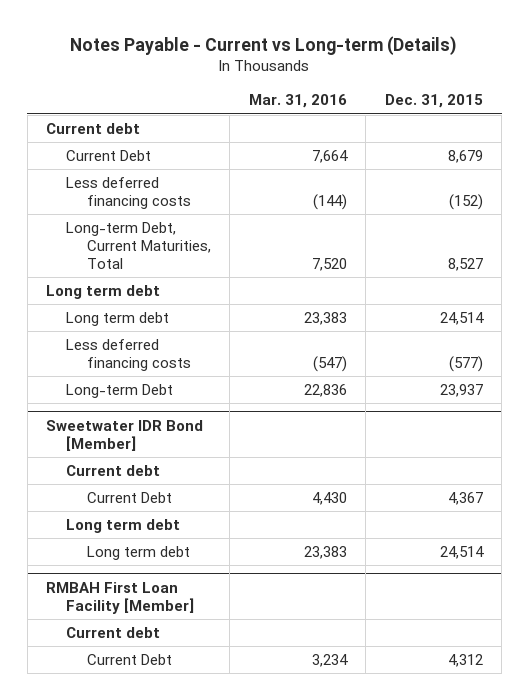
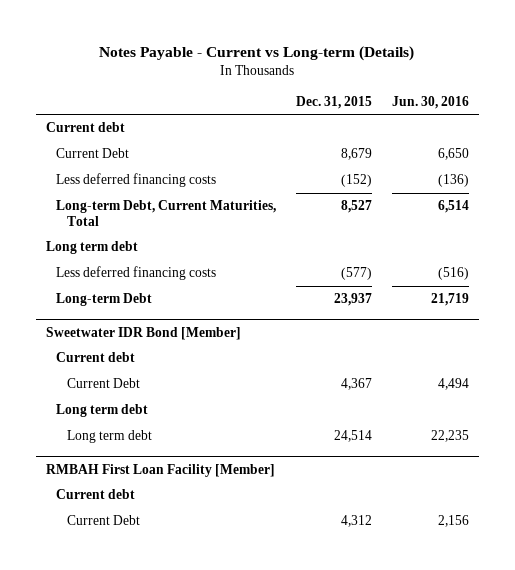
[248,94,347,109] Mar. 31, 2016 -> none
none -> [391,95,469,109] Jun. 30, 2016
[66,312,170,327] Long term debt -> none

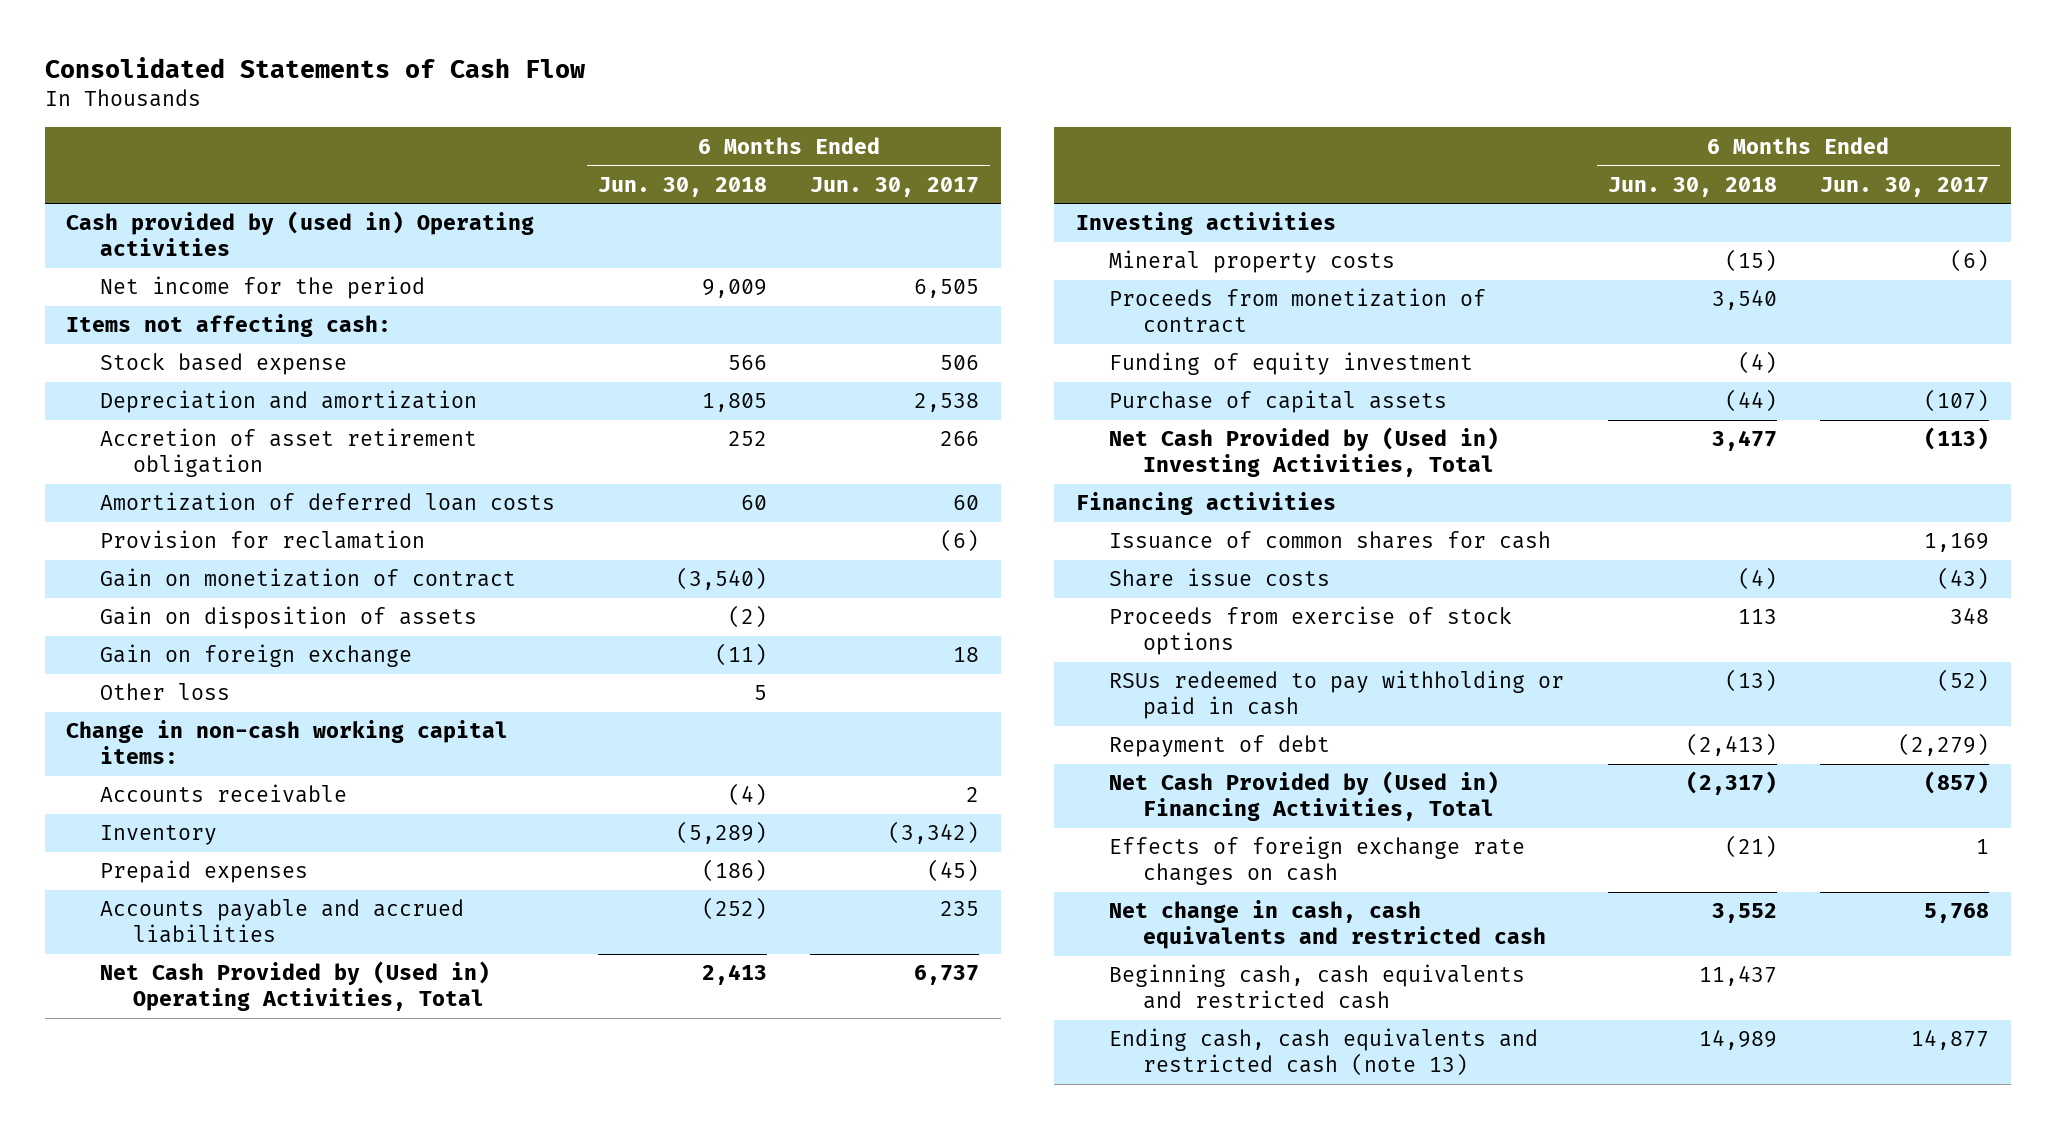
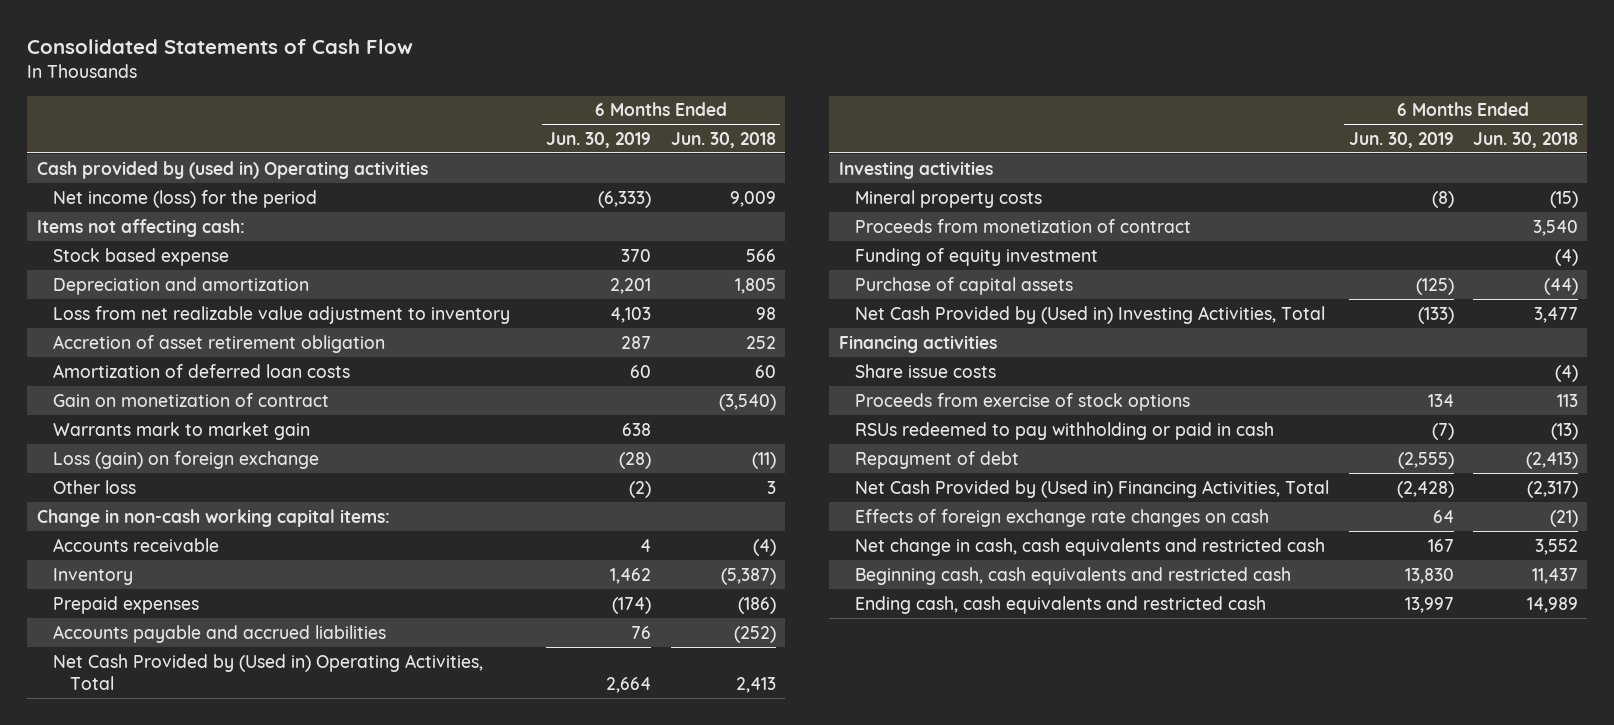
[810,176,980,197] Jun. 30, 2017 -> none
none -> [546,131,652,148] Jun. 30, 2019
[99,276,425,300] Net income for the period -> [53,189,318,208] Net income (loss) for the period
none -> [53,305,511,324] Loss from net realizable value adjustment to inventory
[99,530,425,550] Provision for reclamation -> none
[99,606,477,630] Gain on disposition of assets -> none
none -> [53,421,311,440] Warrants mark to market gain
[99,644,412,668] Gain on foreign exchange -> [53,450,320,469] Loss (gain) on foreign exchange
[754,685,768,701] 5 -> [766,480,776,494] 3
[676,821,768,845] (5,289) -> [720,567,776,585] (5,387)
[1109,531,1552,550] Issuance of common shares for cash -> none
[1109,1028,1539,1077] Ending cash, cash equivalents and restricted cash (note 13) -> [855,595,1267,614] Ending cash, cash equivalents and restricted cash

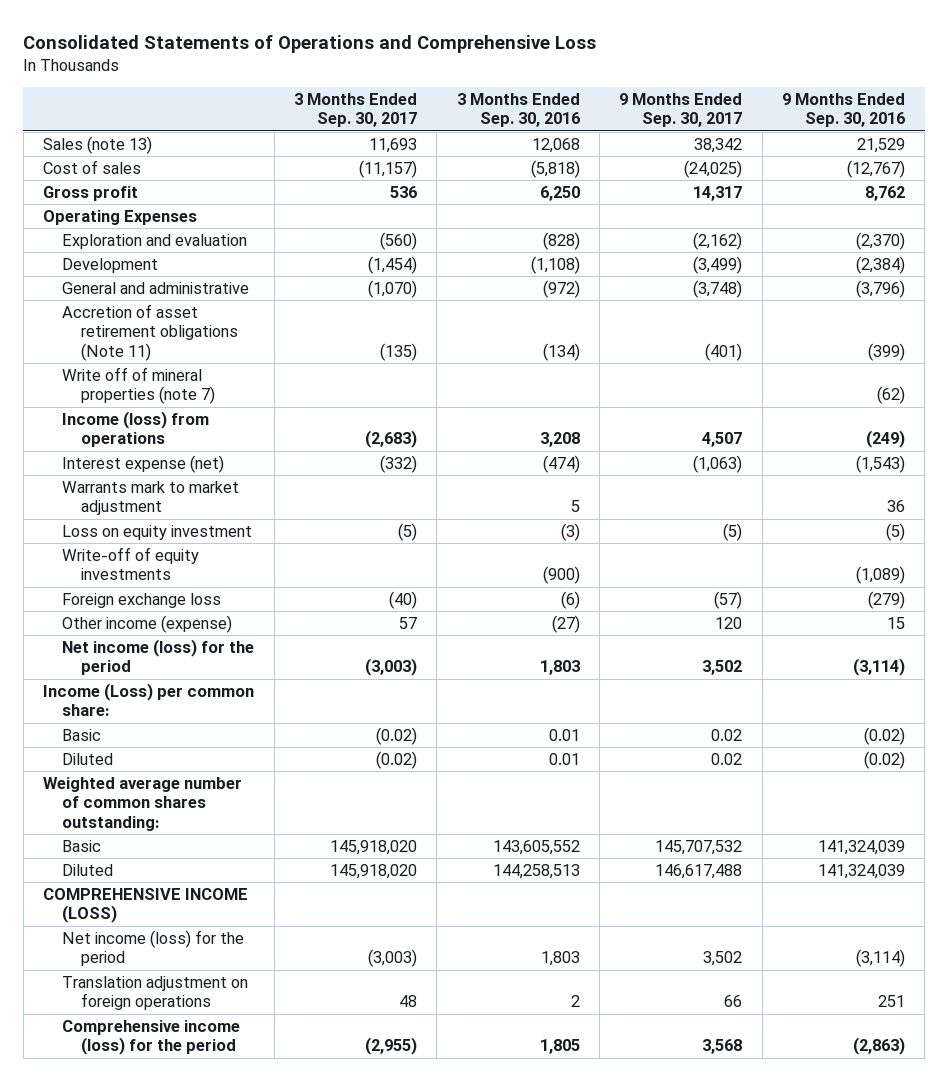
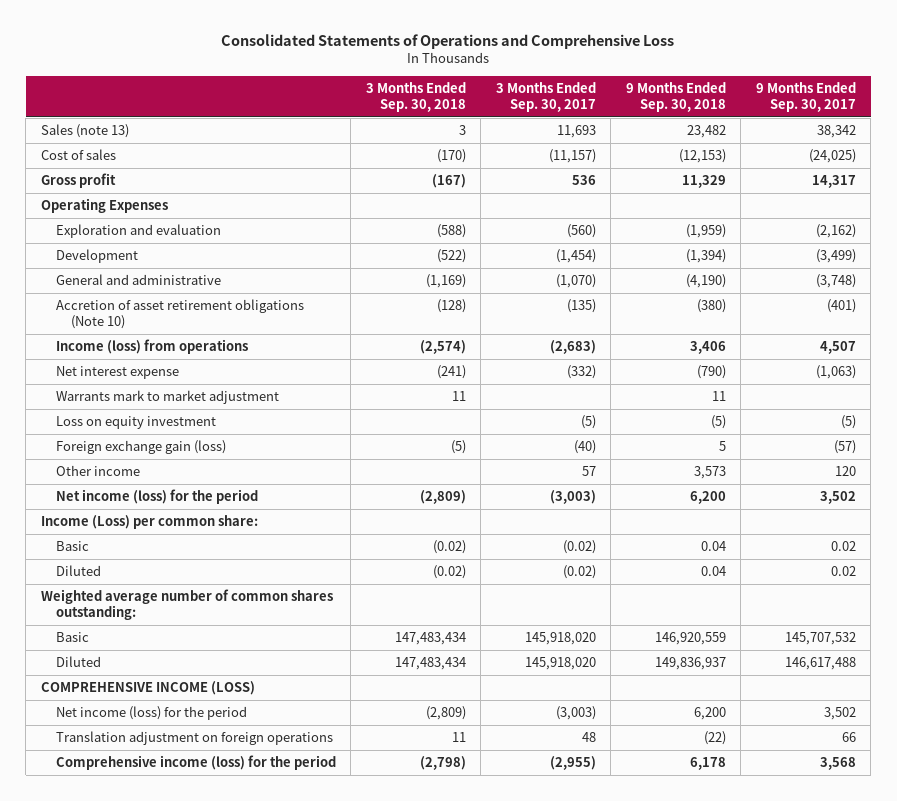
[456,92,580,128] 3 Months Ended Sep. 30, 2016 -> none
[782,92,906,128] 9 Months Ended Sep. 30, 2016 -> none
none -> [365,81,466,112] 3 Months Ended Sep. 30, 2018
none -> [625,81,726,112] 9 Months Ended Sep. 30, 2018
[62,366,216,405] Write off of mineral properties (note 7) -> none
[62,303,239,361] Accretion of asset retirement obligations (Note 11) -> [55,299,304,330] Accretion of asset retirement obligations (Note 10)
[62,454,225,473] Interest expense (net) -> [55,366,179,380] Net interest expense
[62,546,200,581] Write-off of equity investments -> none
[62,592,222,608] Foreign exchange loss -> [55,440,226,455] Foreign exchange gain (loss)
[62,614,233,633] Other income (expense) -> [55,465,140,477] Other income

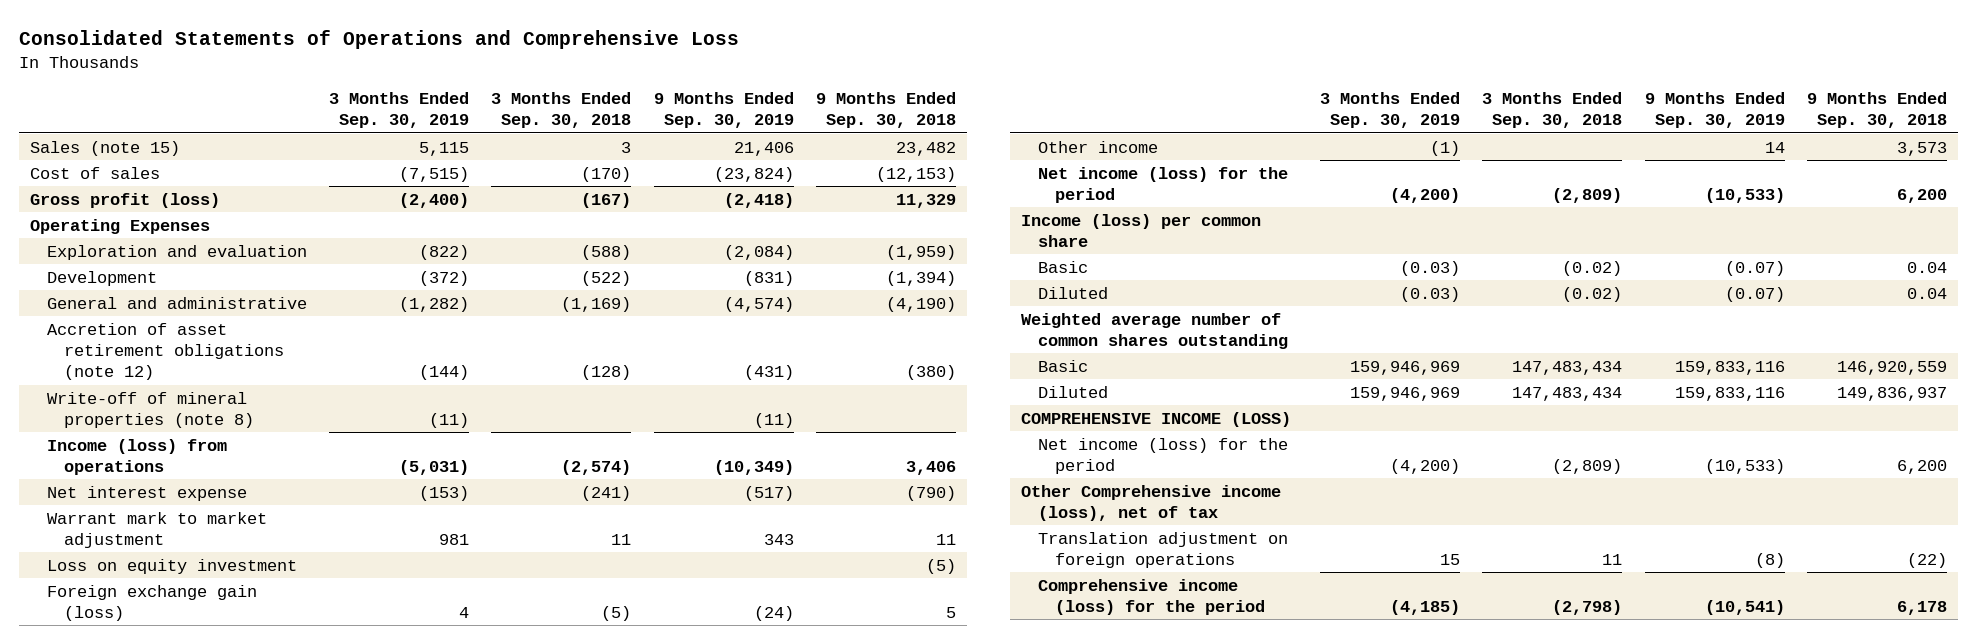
[495,81,596,112] 3 Months Ended Sep. 30, 2017 -> none
[755,81,856,112] 9 Months Ended Sep. 30, 2017 -> none
none -> [329,92,470,129] 3 Months Ended Sep. 30, 2019
none -> [653,92,794,129] 9 Months Ended Sep. 30, 2019
[40,124,129,139] Sales (note 13) -> [29,140,180,156] Sales (note 15)
[40,173,116,189] Gross profit -> [29,192,220,208] Gross profit (loss)
[55,299,304,330] Accretion of asset retirement obligations (Note 10) -> [47,322,285,381] Accretion of asset retirement obligations (note 12)
none -> [47,391,255,428] Write-off of mineral properties (note 8)
[55,390,279,405] Warrants mark to market adjustment -> [47,511,268,548] Warrant mark to market adjustment
[40,515,258,530] Income (Loss) per common share: -> [1020,213,1261,247] Income (loss) per common share
[40,589,333,621] Weighted average number of common shares outstanding: -> [1020,312,1289,349] Weighted average number of common shares outstanding
none -> [1020,484,1281,521] Other Comprehensive income (loss), net of tax

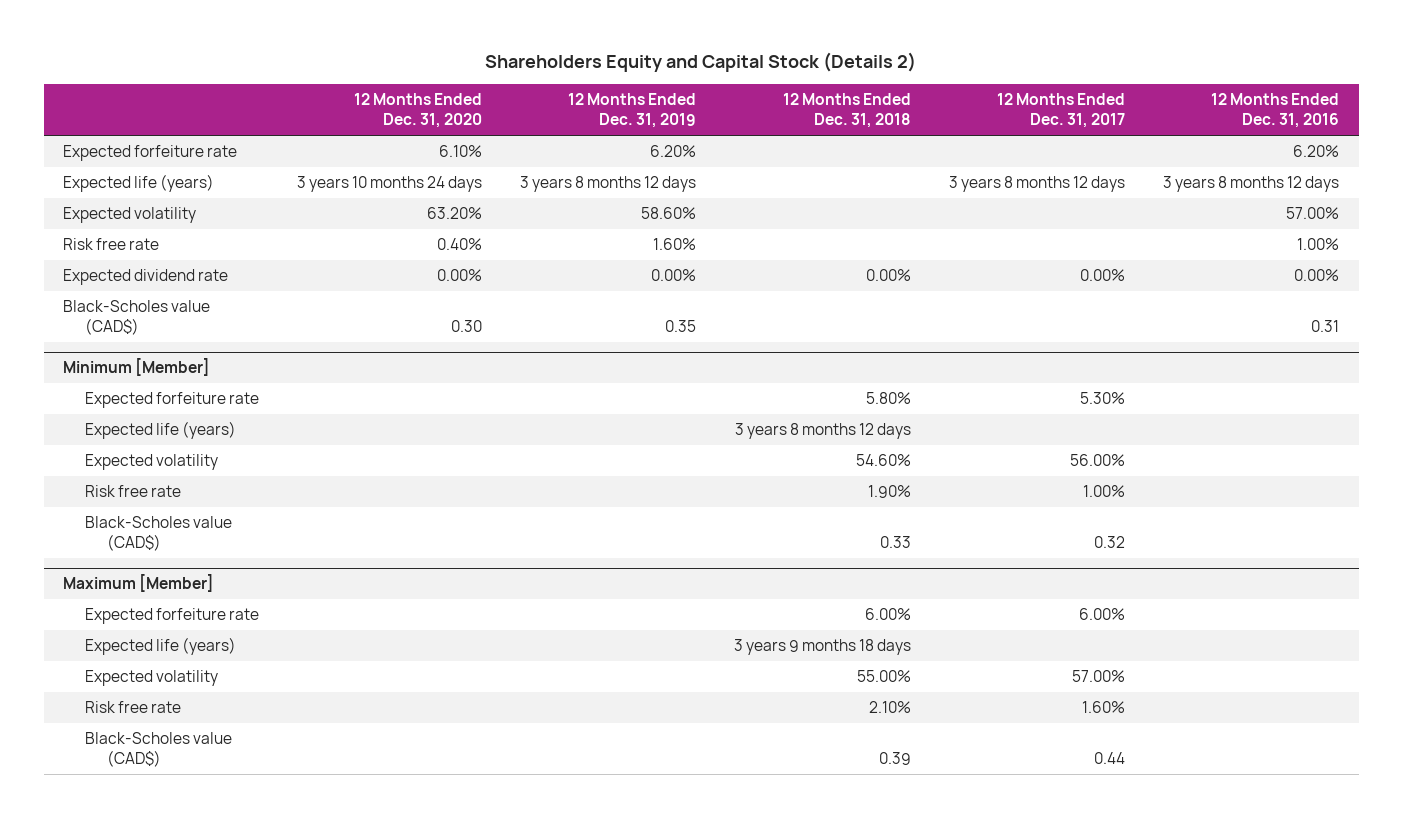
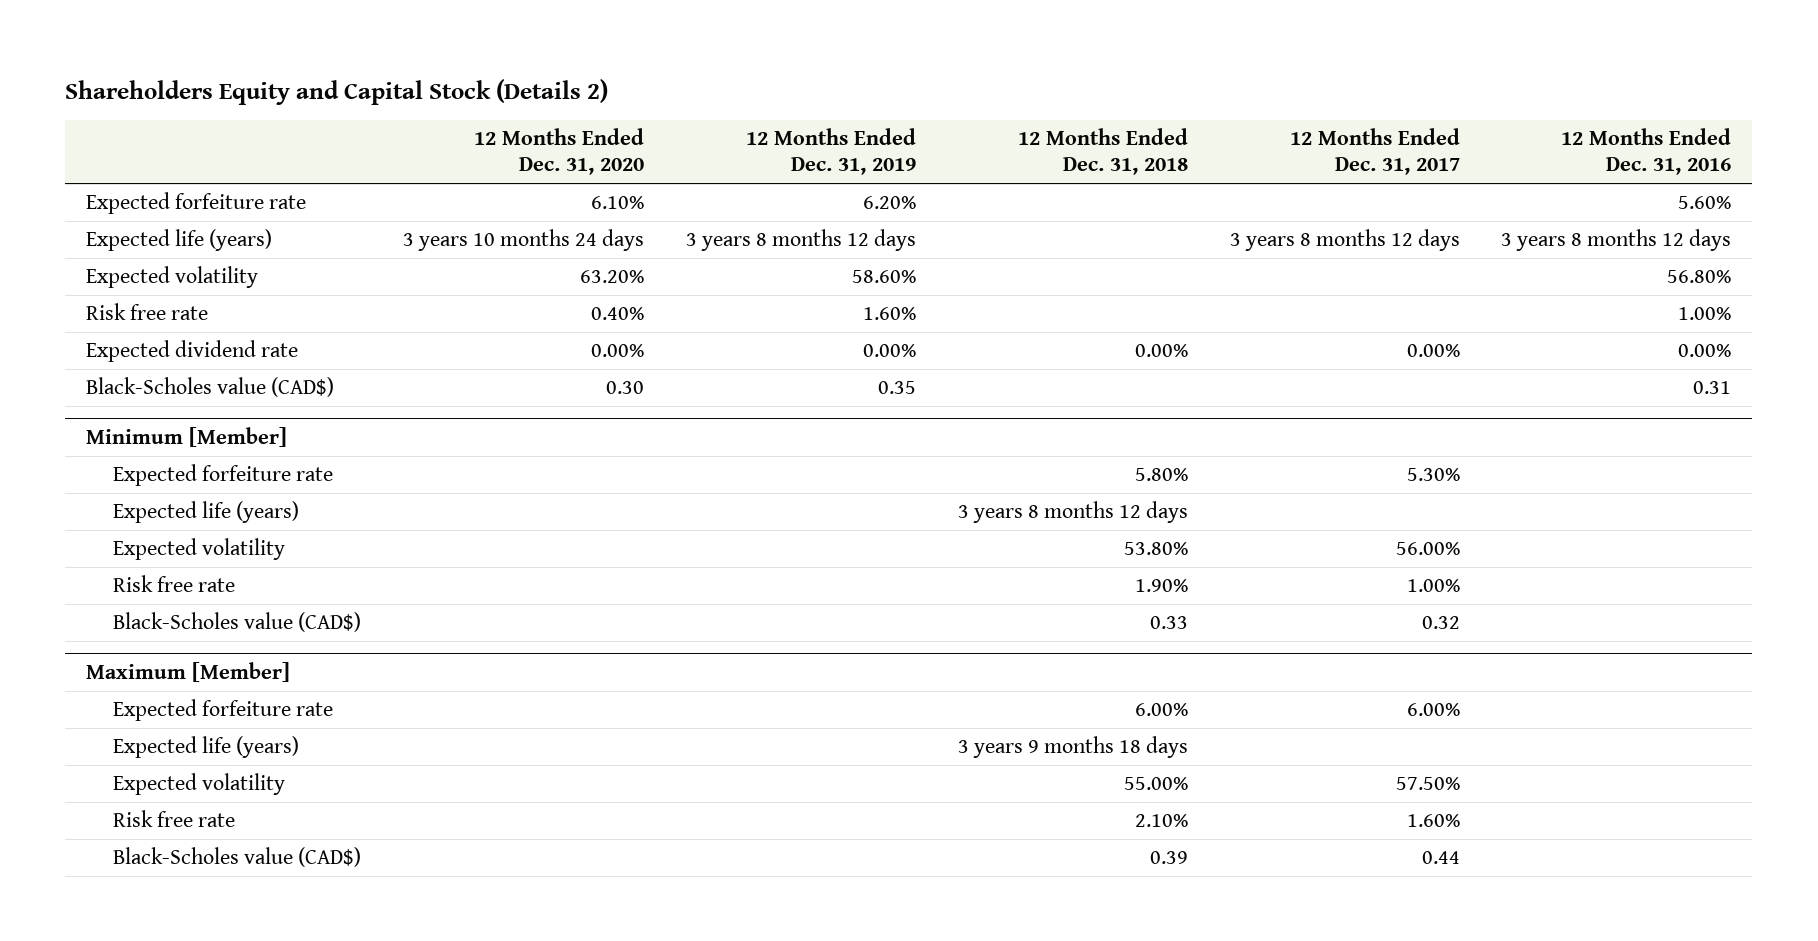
[1293,145,1340,158] 6.20% -> [1678,196,1732,210] 5.60%
[1286,207,1340,220] 57.00% -> [1667,270,1732,284] 56.80%
[856,454,912,467] 54.60% -> [1123,542,1188,556] 53.80%
[1072,670,1126,683] 57.00% -> [1395,777,1460,791] 57.50%

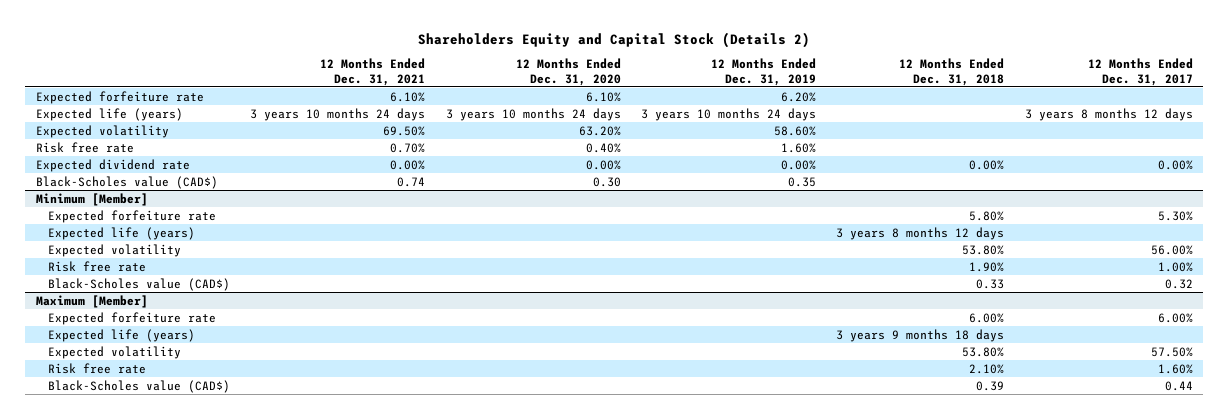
[1561,128,1732,176] 12 Months Ended Dec. 31, 2016 -> none
none -> [320,58,426,86] 12 Months Ended Dec. 31, 2021
[685,229,916,252] 3 years 8 months 12 days -> [640,107,816,121] 3 years 10 months 24 days
[1123,777,1188,791] 55.00% -> [962,346,1005,357] 53.80%

